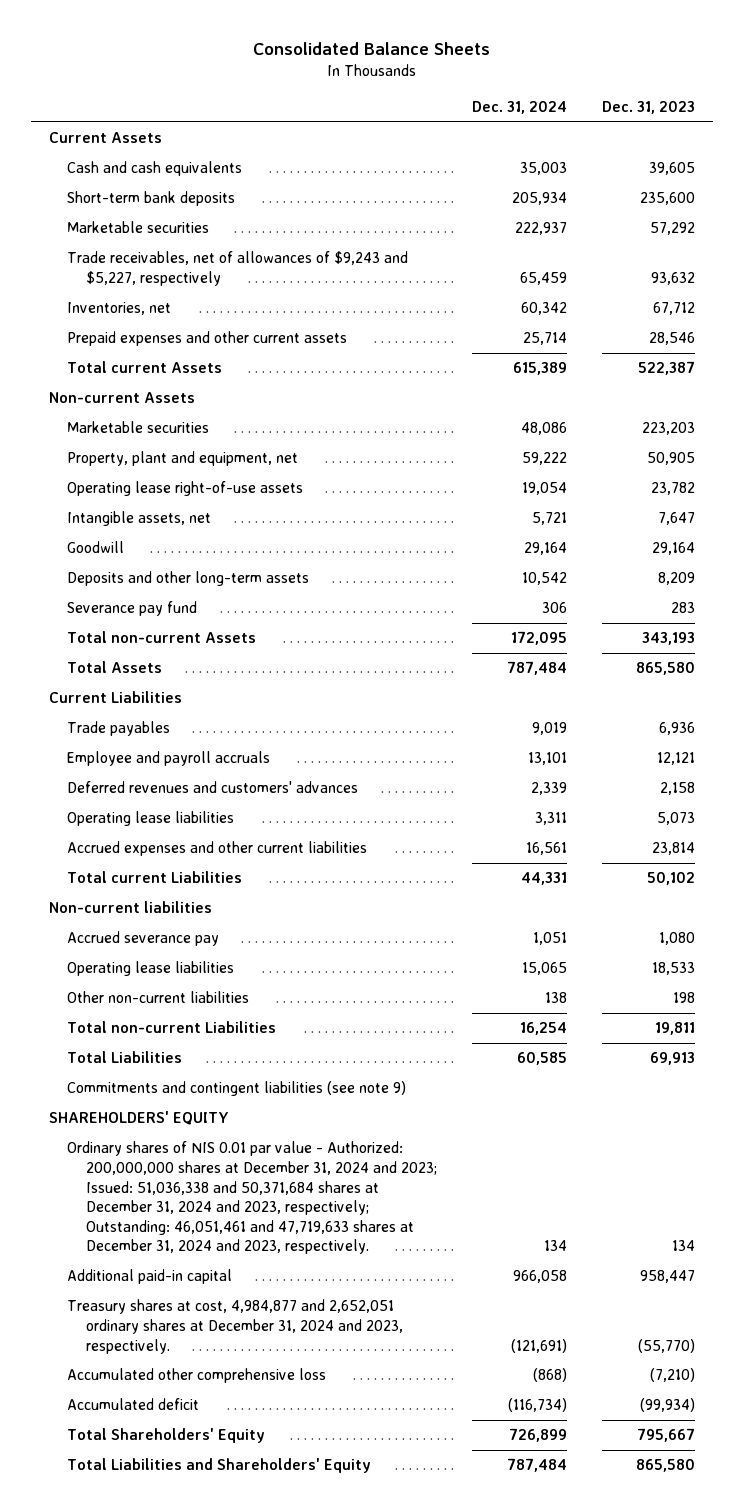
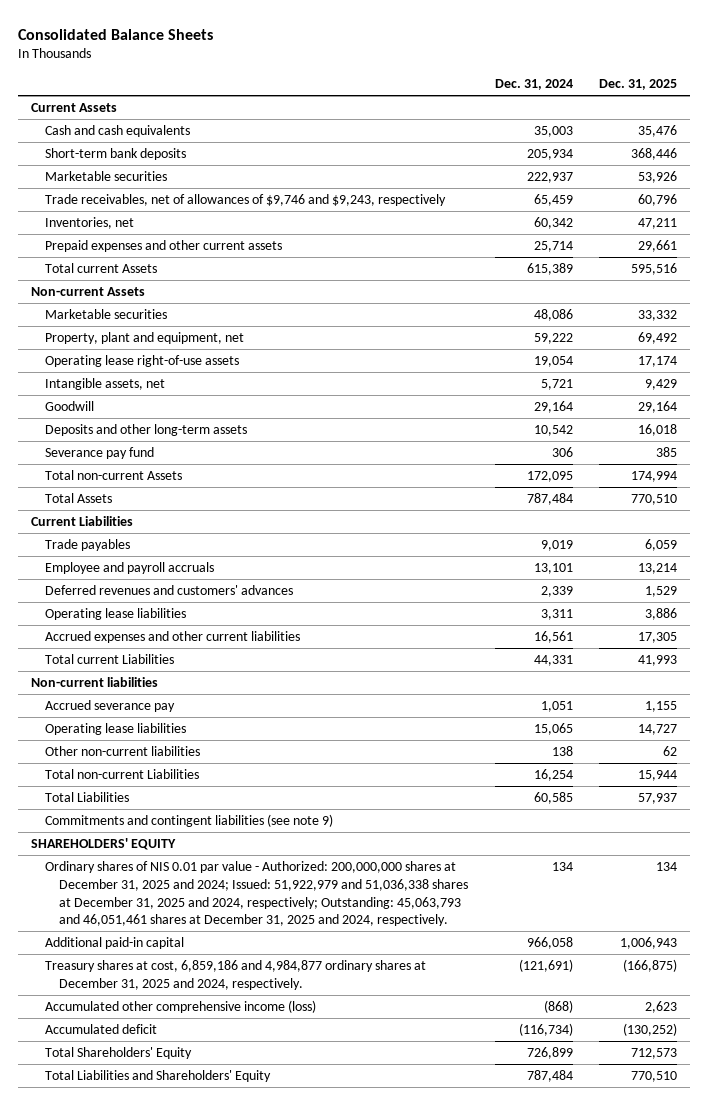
[602,100,696,114] Dec. 31, 2023 -> none
none -> [598,79,677,91] Dec. 31, 2025
[67,251,409,286] Trade receivables, net of allowances of $9,243 and $5,227, respectively -> [45,193,447,206] Trade receivables, net of allowances of $9,746 and $9,243, respectively
[67,1141,437,1255] Ordinary shares of NIS 0.01 par value - Authorized: 200,000,000 shares at December 31, 2024 and 2023; Issued: 51,036,338 and 50,371,684 shares at December 31, 2024 and 2023, respectively; Outstanding: 46,051,461 and 47,719,633 shares at December 31, 2024 and 2023, respectively. -> [45,860,469,927] Ordinary shares of NIS 0.01 par value - Authorized: 200,000,000 shares at December 31, 2025 and 2024; Issued: 51,922,979 and 51,036,338 shares at December 31, 2025 and 2024, respectively; Outstanding: 45,063,793 and 46,051,461 shares at December 31, 2025 and 2024, respectively.
[67,1299,403,1354] Treasury shares at cost, 4,984,877 and 2,652,051 ordinary shares at December 31, 2024 and 2023, respectively. -> [45,959,427,990] Treasury shares at cost, 6,859,186 and 4,984,877 ordinary shares at December 31, 2025 and 2024, respectively.
[67,1368,327,1384] Accumulated other comprehensive loss -> [45,999,317,1013] Accumulated other comprehensive income (loss)

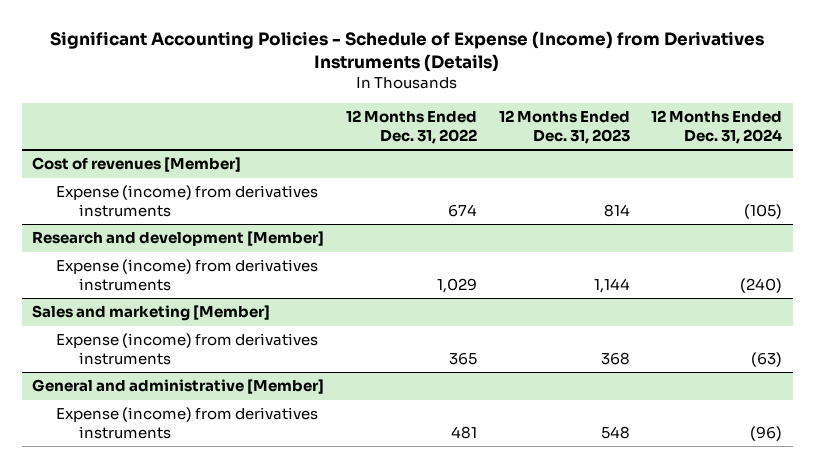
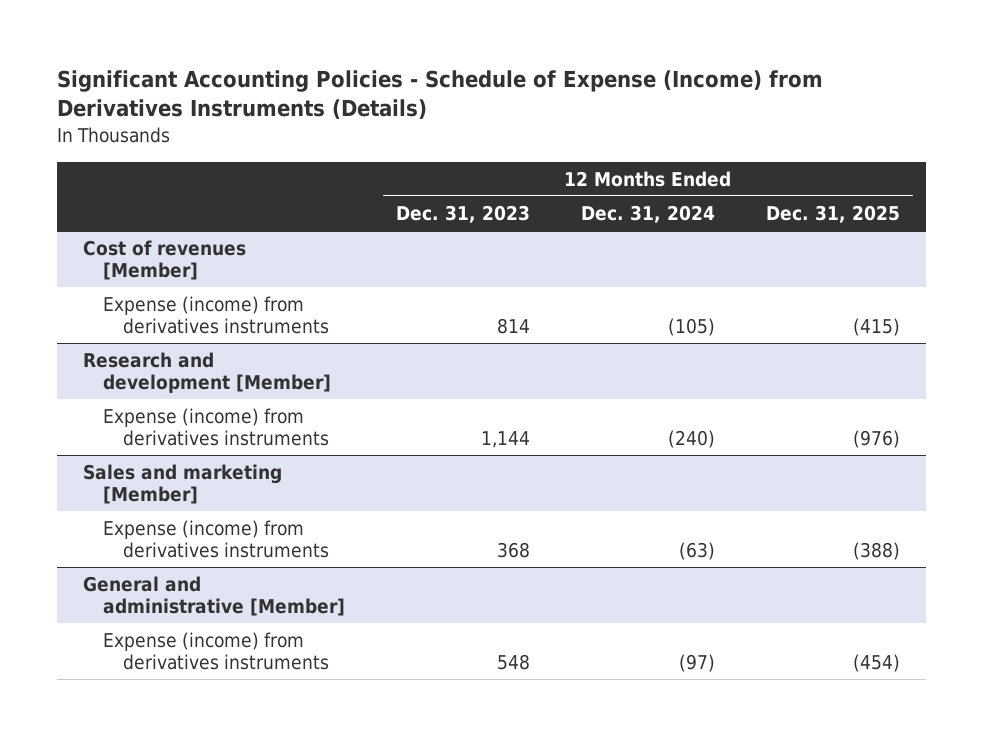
[345,110,477,144] 12 Months Ended Dec. 31, 2022 -> none
none -> [766,204,901,223] Dec. 31, 2025
[750,426,783,442] (96) -> [679,654,716,673] (97)

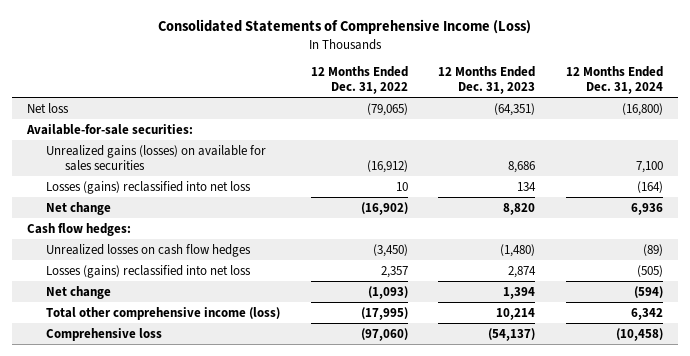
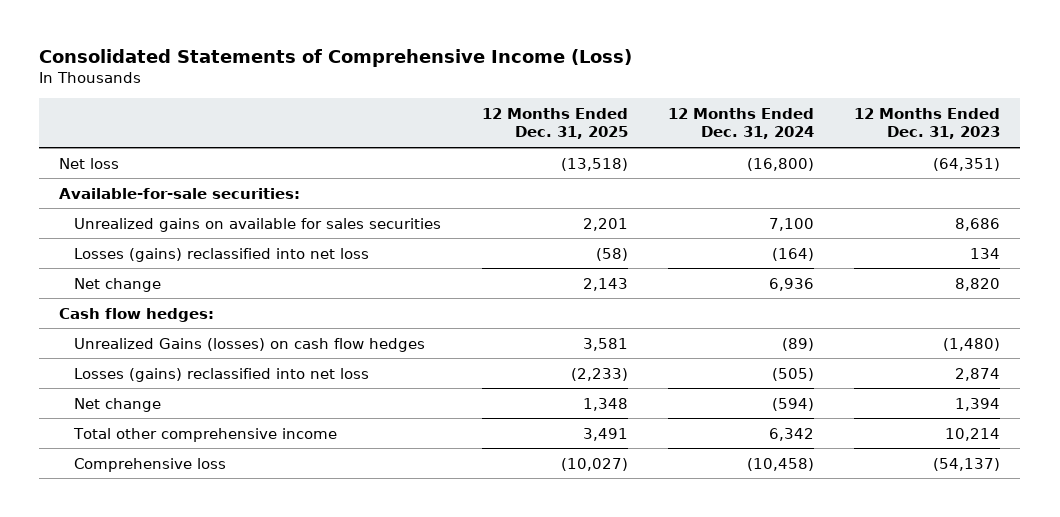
[310,66,408,95] 12 Months Ended Dec. 31, 2022 -> none
none -> [481,107,628,140] 12 Months Ended Dec. 31, 2025
[46,144,267,171] Unrealized gains (losses) on available for sales securities -> [74,217,442,232] Unrealized gains on available for sales securities
[46,243,252,257] Unrealized losses on cash flow hedges -> [74,337,426,352] Unrealized Gains (losses) on cash flow hedges
[46,306,281,320] Total other comprehensive income (loss) -> [73,427,338,442] Total other comprehensive income

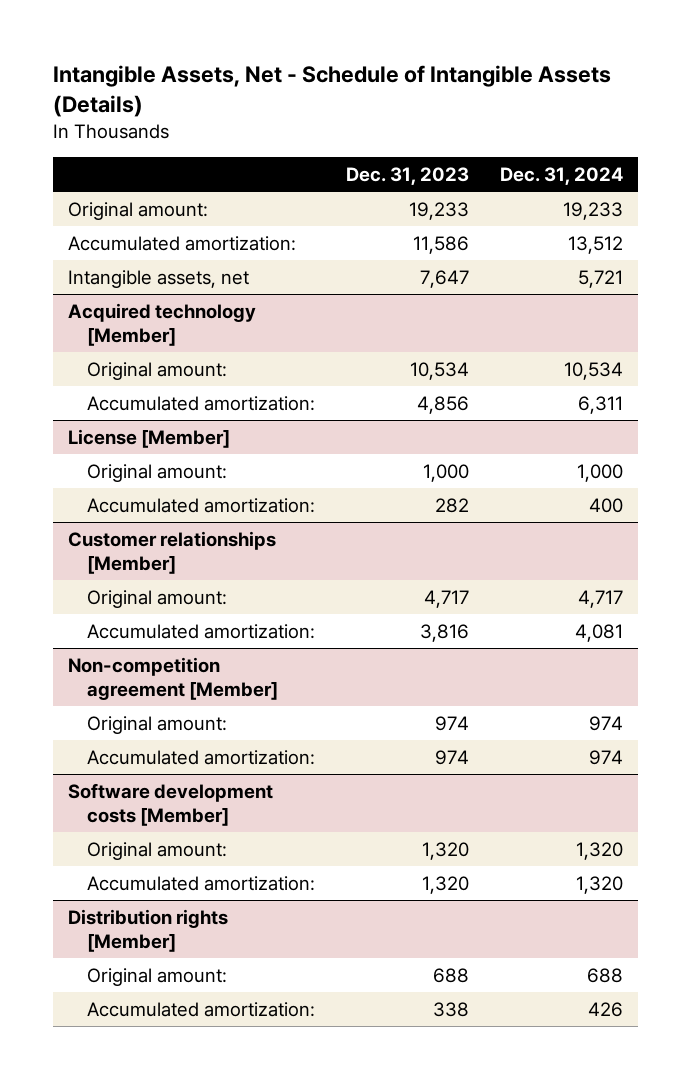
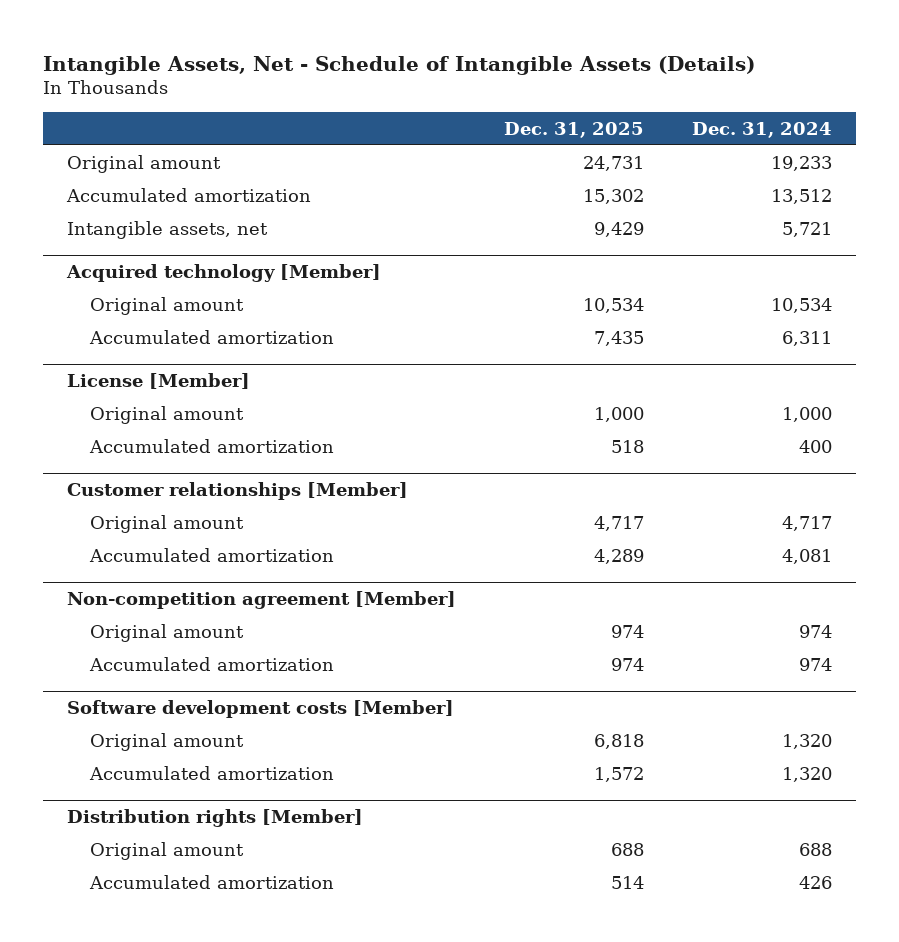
[346,167,470,186] Dec. 31, 2023 -> none
none -> [504,121,645,138] Dec. 31, 2025
[67,201,208,220] Original amount: -> [67,154,222,173] Original amount
[67,235,296,251] Accumulated amortization: -> [66,187,312,202] Accumulated amortization
[87,361,228,380] Original amount: -> [89,296,244,315] Original amount
[87,395,316,411] Accumulated amortization: -> [88,329,334,344] Accumulated amortization
[87,463,228,482] Original amount: -> [89,405,244,424] Original amount
[87,497,316,513] Accumulated amortization: -> [88,438,334,453] Accumulated amortization
[87,589,228,608] Original amount: -> [89,514,244,533] Original amount
[87,623,316,639] Accumulated amortization: -> [88,547,334,562] Accumulated amortization
[87,715,228,734] Original amount: -> [89,623,244,642] Original amount
[87,749,316,765] Accumulated amortization: -> [88,656,334,671] Accumulated amortization
[87,841,228,860] Original amount: -> [89,732,244,751] Original amount
[87,875,316,891] Accumulated amortization: -> [88,765,334,780] Accumulated amortization
[87,967,228,986] Original amount: -> [89,841,244,860] Original amount
[87,1001,316,1017] Accumulated amortization: -> [88,874,334,889] Accumulated amortization

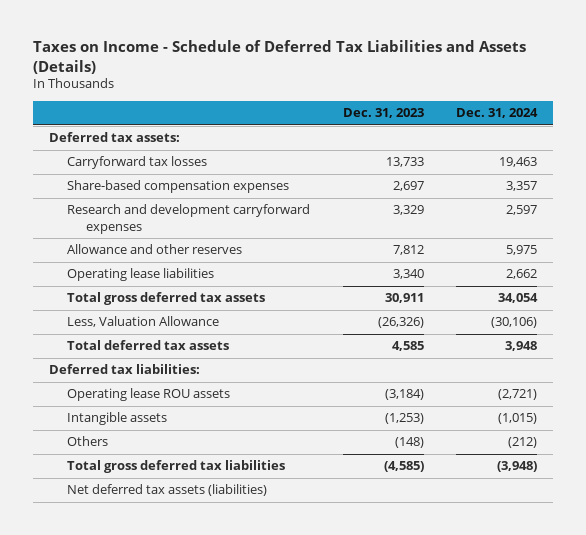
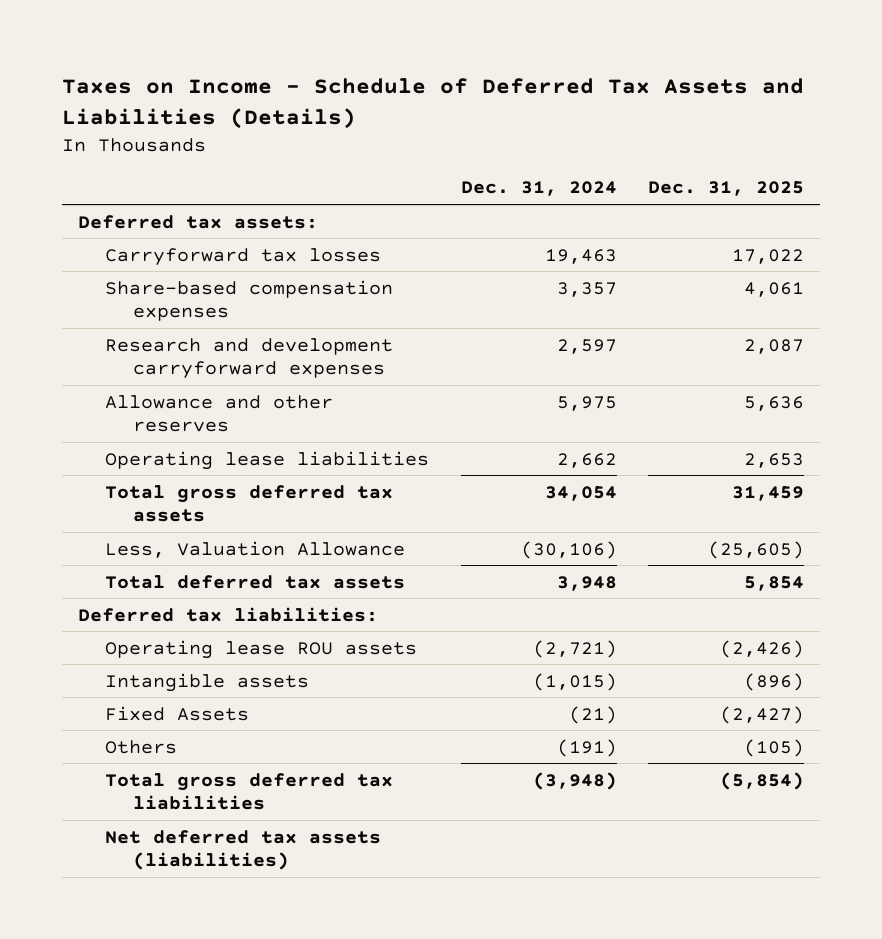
[32,40,526,74] Taxes on Income - Schedule of Deferred Tax Liabilities and Assets (Details) -> [61,77,804,129] Taxes on Income - Schedule of Deferred Tax Assets and Liabilities (Details)
[342,108,424,119] Dec. 31, 2023 -> none
none -> [648,181,805,197] Dec. 31, 2025
none -> [105,705,250,721] Fixed Assets
[507,437,537,449] (212) -> [556,738,617,757] (191)

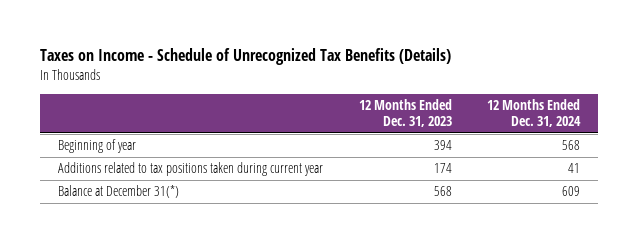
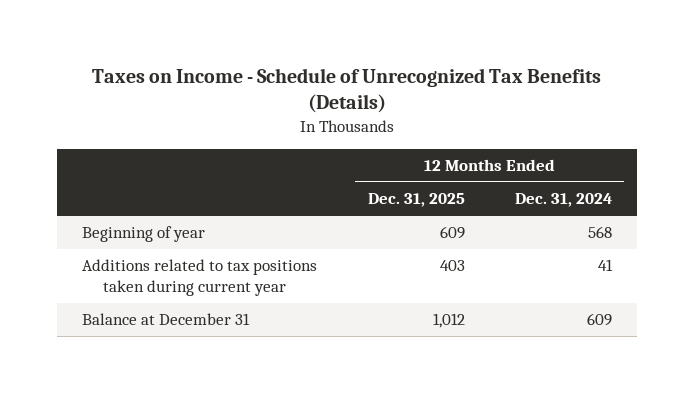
[358,99,452,128] 12 Months Ended Dec. 31, 2023 -> none
none -> [367,193,465,208] Dec. 31, 2025
[58,185,180,199] Balance at December 31(*) -> [82,313,251,326] Balance at December 31

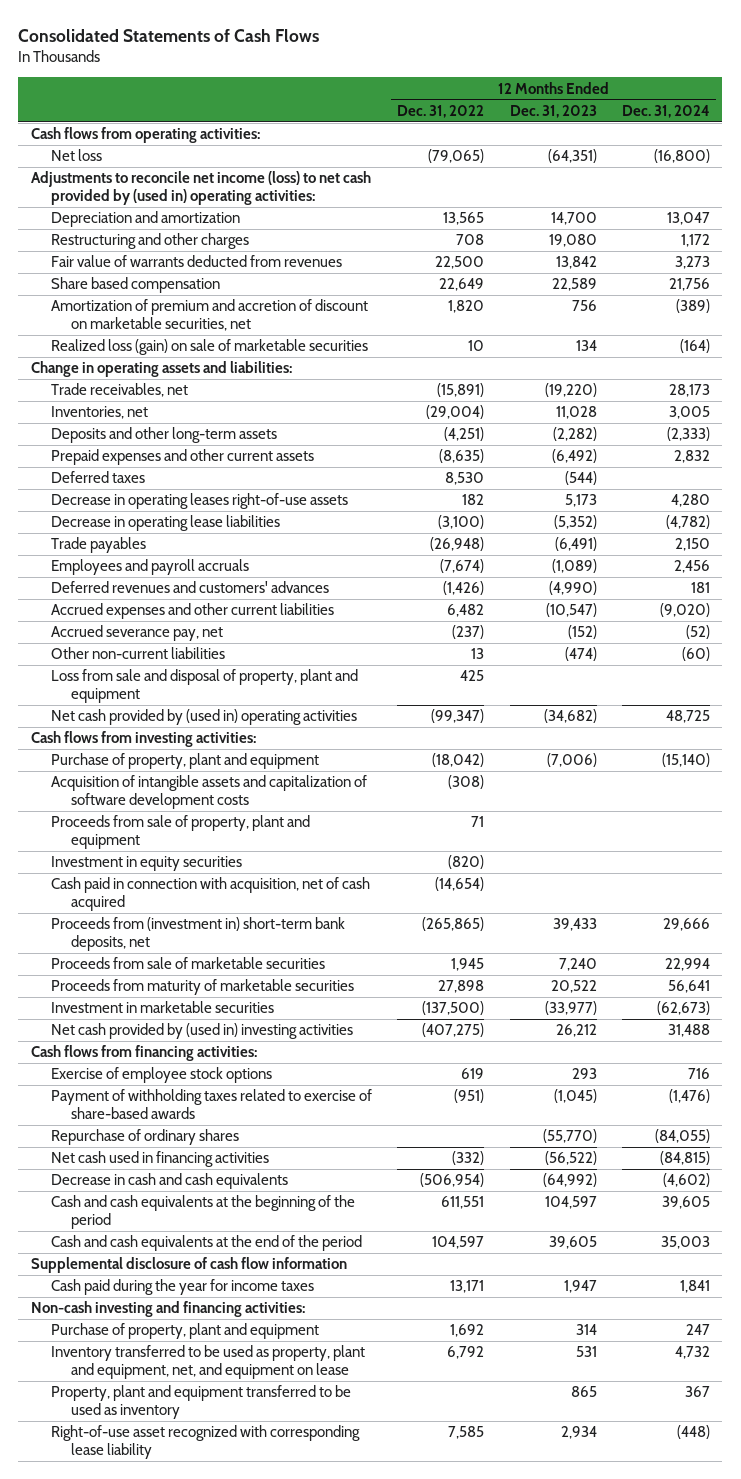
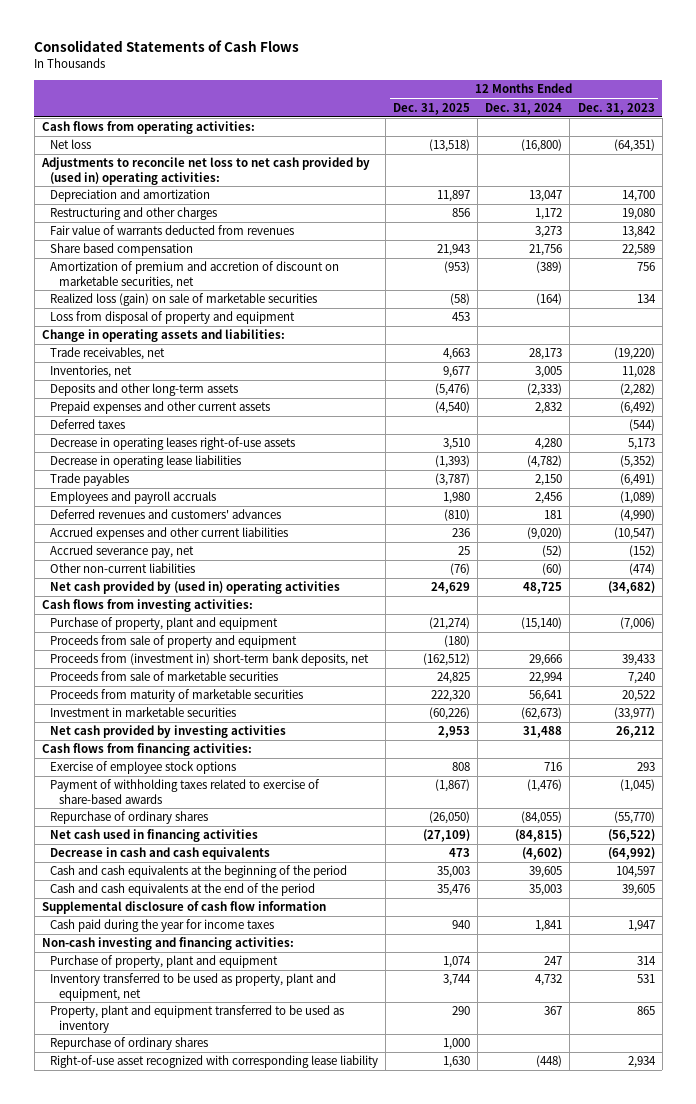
[397,105,485,119] Dec. 31, 2022 -> none
none -> [393,102,471,115] Dec. 31, 2025
[31,171,372,205] Adjustments to reconcile net income (loss) to net cash provided by (used in) operating activities: -> [40,157,370,185] Adjustments to reconcile net loss to net cash provided by (used in) operating activities:
none -> [50,311,296,325] Loss from disposal of property and equipment
[51,669,359,703] Loss from sale and disposal of property, plant and equipment -> none
[51,775,368,809] Acquisition of intangible assets and capitalization of software development costs -> none
[51,856,243,872] Investment in equity securities -> none
[51,877,371,911] Cash paid in connection with acquisition, net of cash acquired -> none
[51,815,311,849] Proceeds from sale of property, plant and equipment -> [50,635,298,649] Proceeds from sale of property and equipment
[51,1023,354,1040] Net cash provided by (used in) investing activities -> [50,725,287,739] Net cash provided by investing activities
[51,1345,366,1379] Inventory transferred to be used as property, plant and equipment, net, and equipment on lease -> [50,973,337,1001] Inventory transferred to be used as property, plant and equipment, net
none -> [50,1037,209,1051] Repurchase of ordinary shares

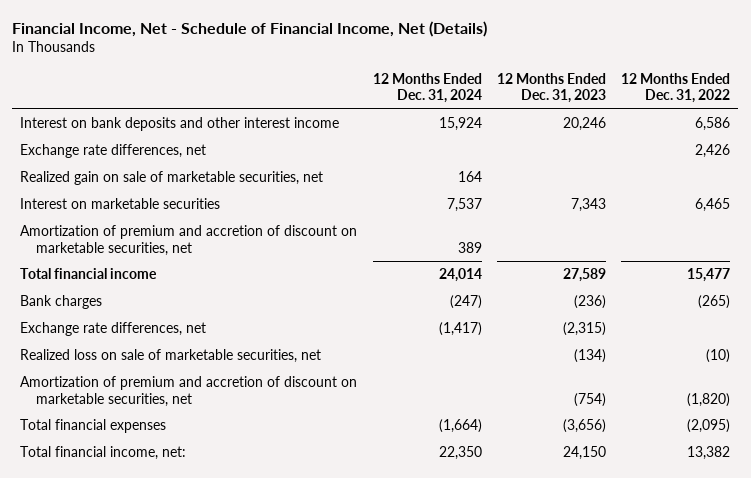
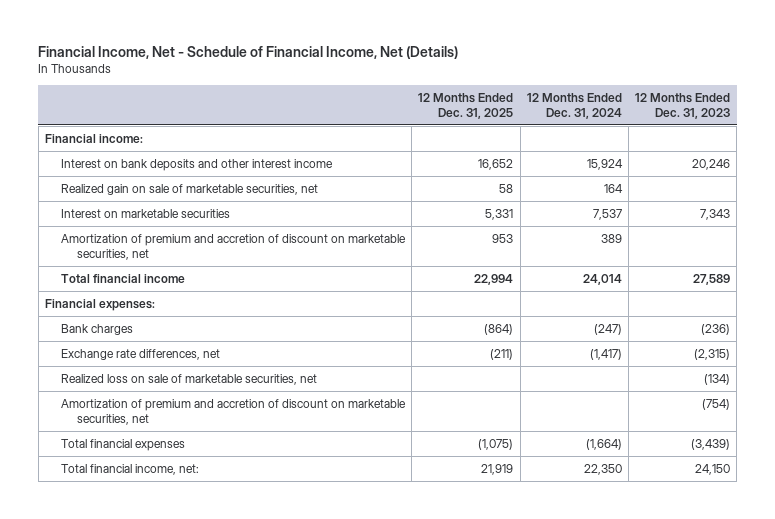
[621,73,731,104] 12 Months Ended Dec. 31, 2022 -> none
none -> [418,92,514,119] 12 Months Ended Dec. 31, 2025
none -> [44,133,143,143] Financial income:
[20,144,207,159] Exchange rate differences, net -> none
none -> [44,298,155,311] Financial expenses:
[563,419,607,434] (3,656) -> [691,438,731,450] (3,439)

